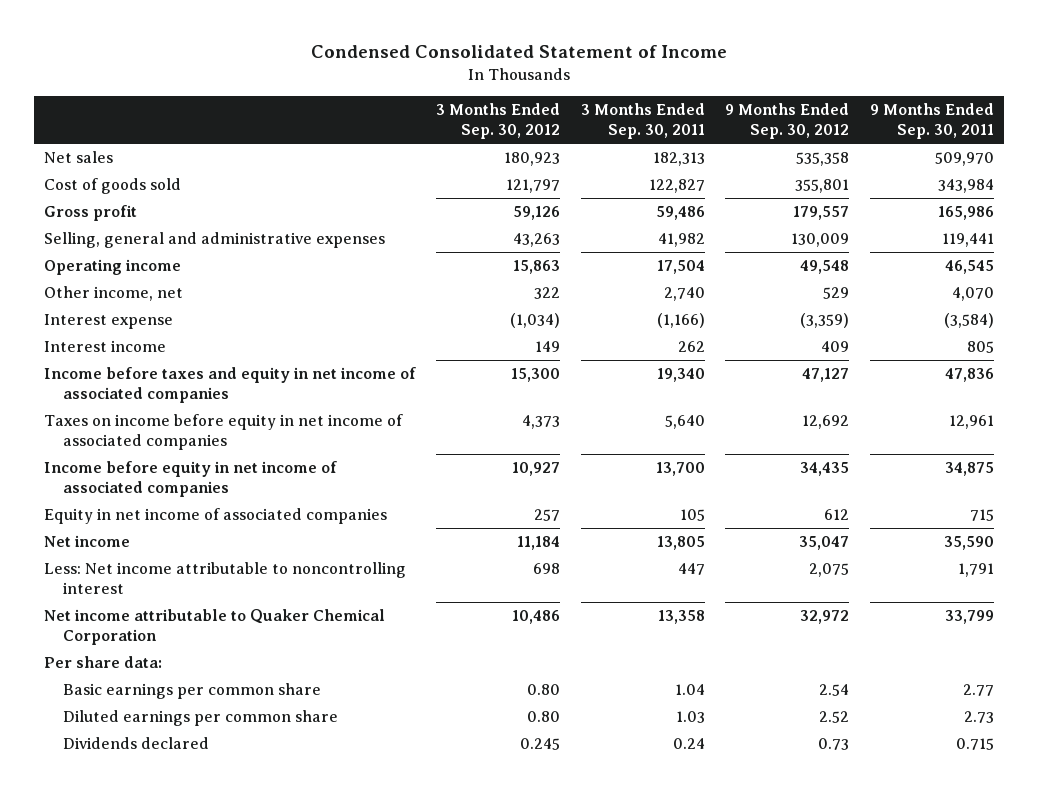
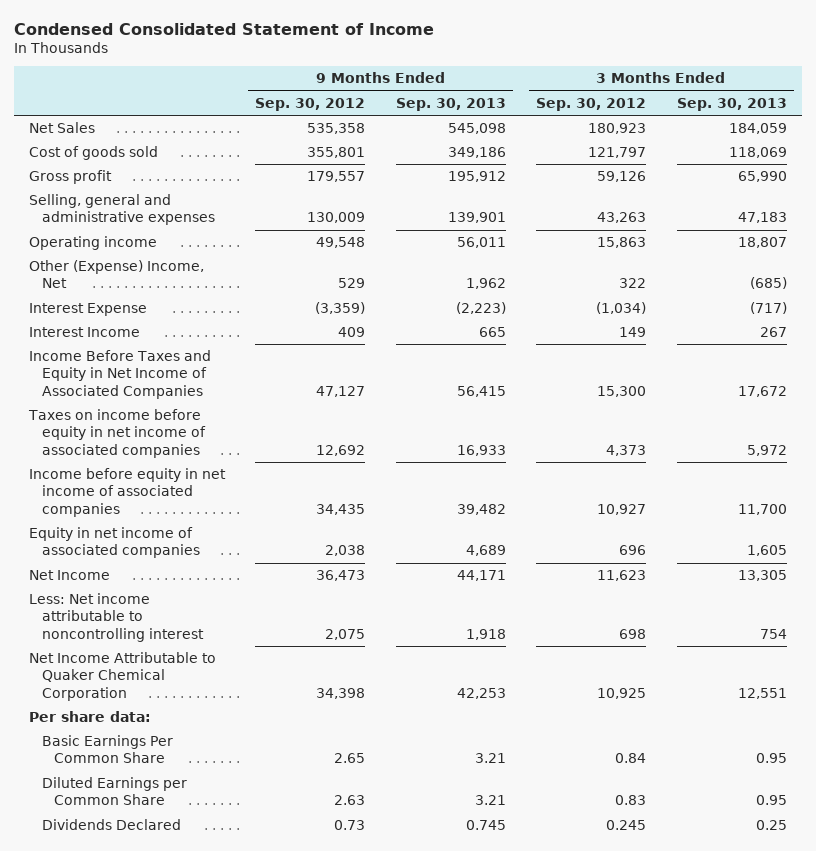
[580,103,705,140] 3 Months Ended Sep. 30, 2011 -> none
[869,103,994,140] 9 Months Ended Sep. 30, 2011 -> none
none -> [395,97,506,111] Sep. 30, 2013
none -> [676,97,787,111] Sep. 30, 2013
[43,150,113,163] Net sales -> [28,122,95,134] Net Sales
[43,285,183,301] Other income, net -> [28,260,204,289] Other (Expense) Income, Net
[43,313,173,329] Interest expense -> [28,303,147,317] Interest Expense
[43,339,166,352] Interest income -> [28,327,140,338] Interest Income
[43,366,416,404] Income before taxes and equity in net income of associated companies -> [28,350,211,399] Income Before Taxes and Equity in Net Income of Associated Companies
[534,508,561,521] 257 -> [619,545,647,556] 696
[824,508,850,520] 612 -> [325,545,366,557] 2,038
[43,534,130,547] Net income -> [28,570,110,581] Net Income
[517,535,561,550] 11,184 -> [597,570,647,582] 11,623
[799,535,850,550] 35,047 -> [316,570,366,582] 36,473
[43,608,385,646] Net income attributable to Quaker Chemical Corporation -> [28,652,216,701] Net Income Attributable to Quaker Chemical Corporation
[512,609,561,624] 10,486 -> [597,687,647,699] 10,925
[800,609,850,624] 32,972 -> [316,687,366,699] 34,398
[62,682,321,699] Basic earnings per common share -> [41,735,173,764] Basic Earnings Per Common Share
[527,683,561,695] 0.80 -> [615,753,647,764] 0.84
[819,683,850,696] 2.54 -> [334,753,366,764] 2.65
[62,709,338,726] Diluted earnings per common share -> [41,777,187,806] Diluted Earnings per Common Share
[527,710,561,722] 0.80 -> [615,795,647,806] 0.83
[819,710,850,723] 2.52 -> [334,795,366,806] 2.63
[62,736,209,749] Dividends declared -> [41,819,181,831] Dividends Declared

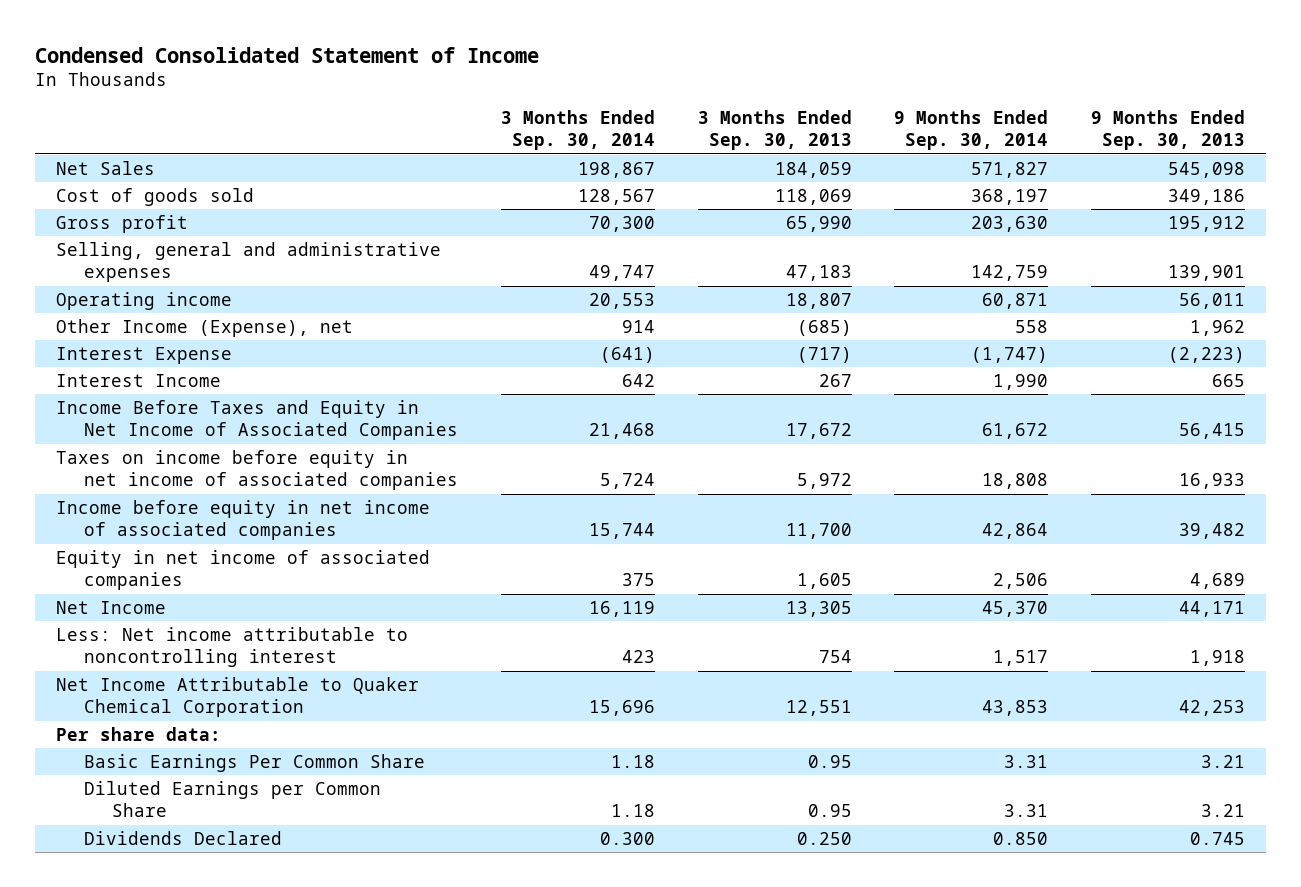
[255,97,366,111] Sep. 30, 2012 -> none
[536,97,647,111] Sep. 30, 2012 -> none
none -> [500,110,655,151] 3 Months Ended Sep. 30, 2014
none -> [894,110,1049,151] 9 Months Ended Sep. 30, 2014
[28,260,204,289] Other (Expense) Income, Net -> [56,319,354,338] Other Income (Expense), net
[755,820,787,831] 0.25 -> [796,832,852,846] 0.250

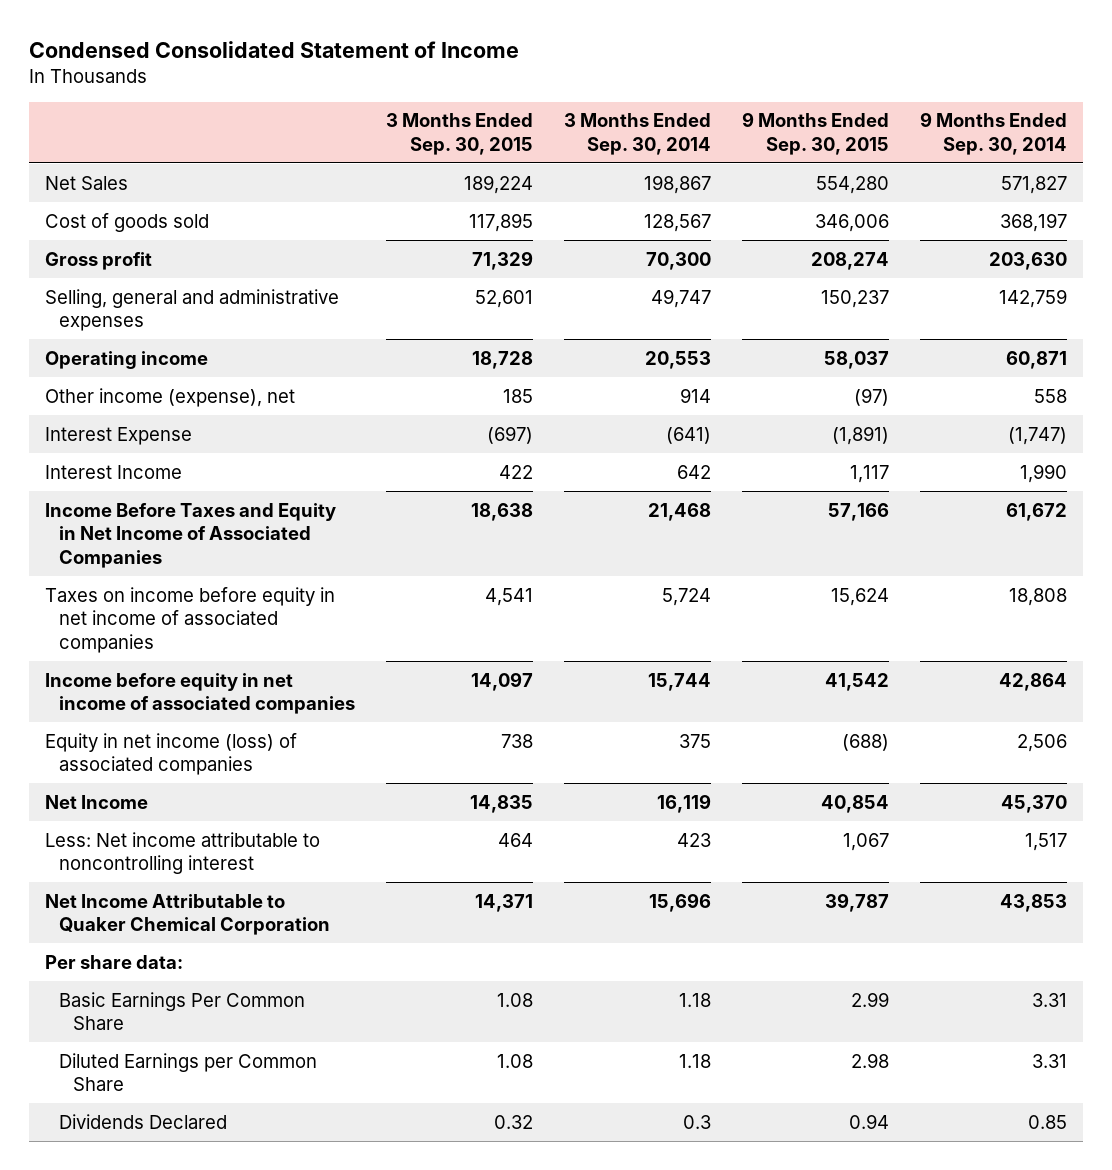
[697,110,852,151] 3 Months Ended Sep. 30, 2013 -> none
[1090,110,1245,151] 9 Months Ended Sep. 30, 2013 -> none
none -> [385,113,533,155] 3 Months Ended Sep. 30, 2015
none -> [741,112,889,155] 9 Months Ended Sep. 30, 2015
[56,319,354,338] Other Income (Expense), net -> [44,387,295,407] Other income (expense), net
[56,550,431,591] Equity in net income of associated companies -> [44,732,297,776] Equity in net income (loss) of associated companies
[599,832,655,846] 0.300 -> [682,1114,711,1129] 0.3
[993,832,1049,846] 0.850 -> [1028,1114,1068,1129] 0.85

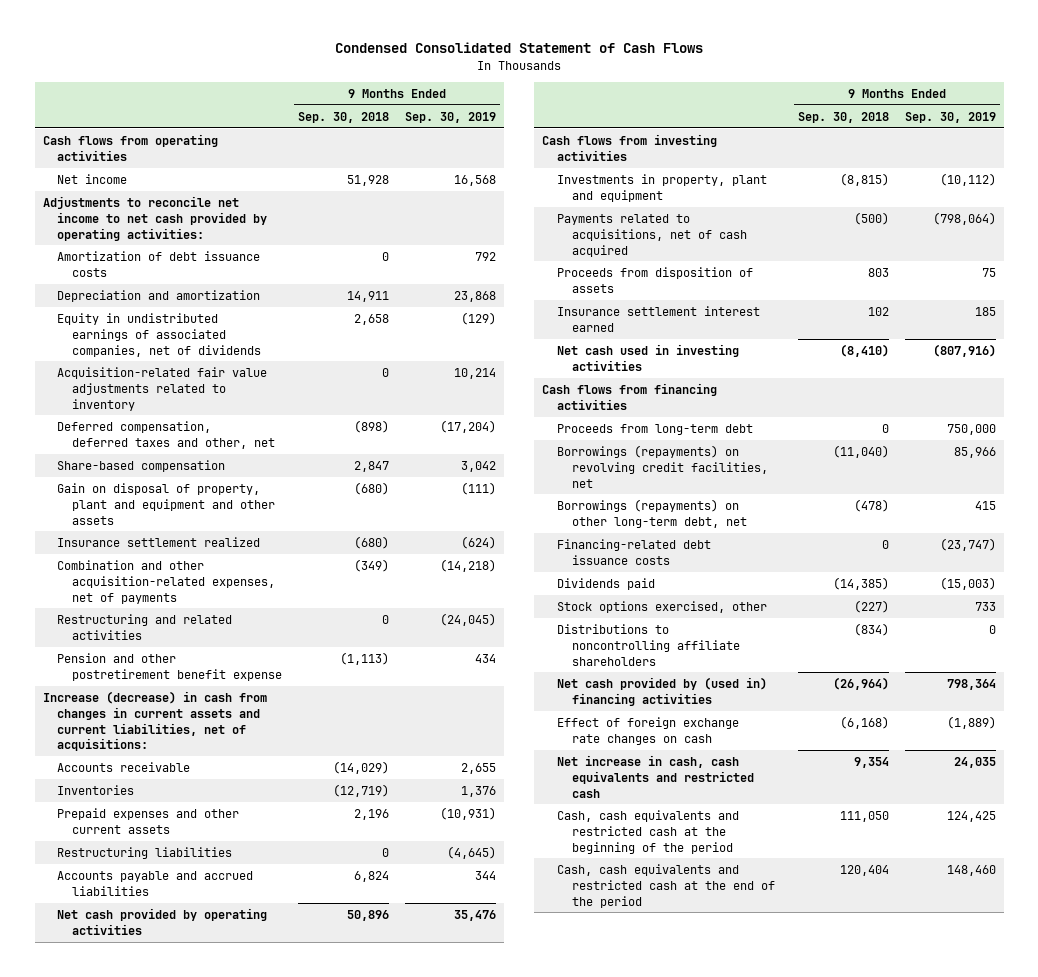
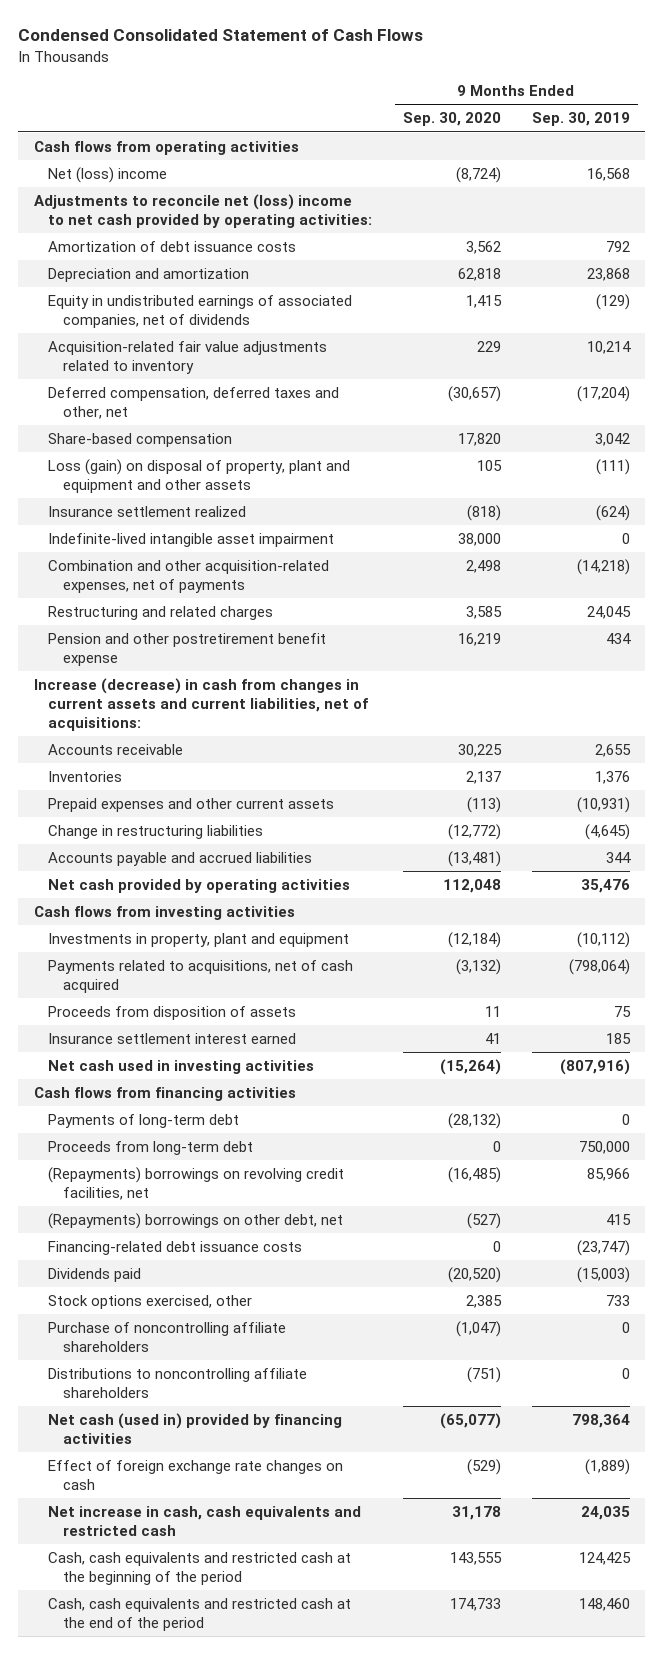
[297,111,389,123] Sep. 30, 2018 -> none
none -> [403,112,502,127] Sep. 30, 2020
[57,173,128,184] Net income -> [48,167,168,184] Net (loss) income
[42,195,268,241] Adjustments to reconcile net income to net cash provided by operating activities: -> [33,194,373,228] Adjustments to reconcile net (loss) income to net cash provided by operating activities:
[57,482,275,525] Gain on disposal of property, plant and equipment and other assets -> [48,459,351,493] Loss (gain) on disposal of property, plant and equipment and other assets
none -> [48,533,335,548] Indefinite-lived intangible asset impairment
[57,613,233,640] Restructuring and related activities -> [48,606,274,621] Restructuring and related charges
[439,612,496,626] (24,045) -> [586,606,631,620] 24,045
[57,846,233,859] Restructuring liabilities -> [48,825,264,840] Change in restructuring liabilities
none -> [48,1114,240,1129] Payments of long-term debt
[557,444,768,488] Borrowings (repayments) on revolving credit facilities, net -> [48,1167,345,1200] (Repayments) borrowings on revolving credit facilities, net
[557,498,747,528] Borrowings (repayments) on other long-term debt, net -> [48,1213,344,1230] (Repayments) borrowings on other debt, net
none -> [48,1322,287,1352] Purchase of noncontrolling affiliate shareholders
[557,676,768,706] Net cash provided by (used in) financing activities -> [48,1413,343,1444] Net cash (used in) provided by financing activities

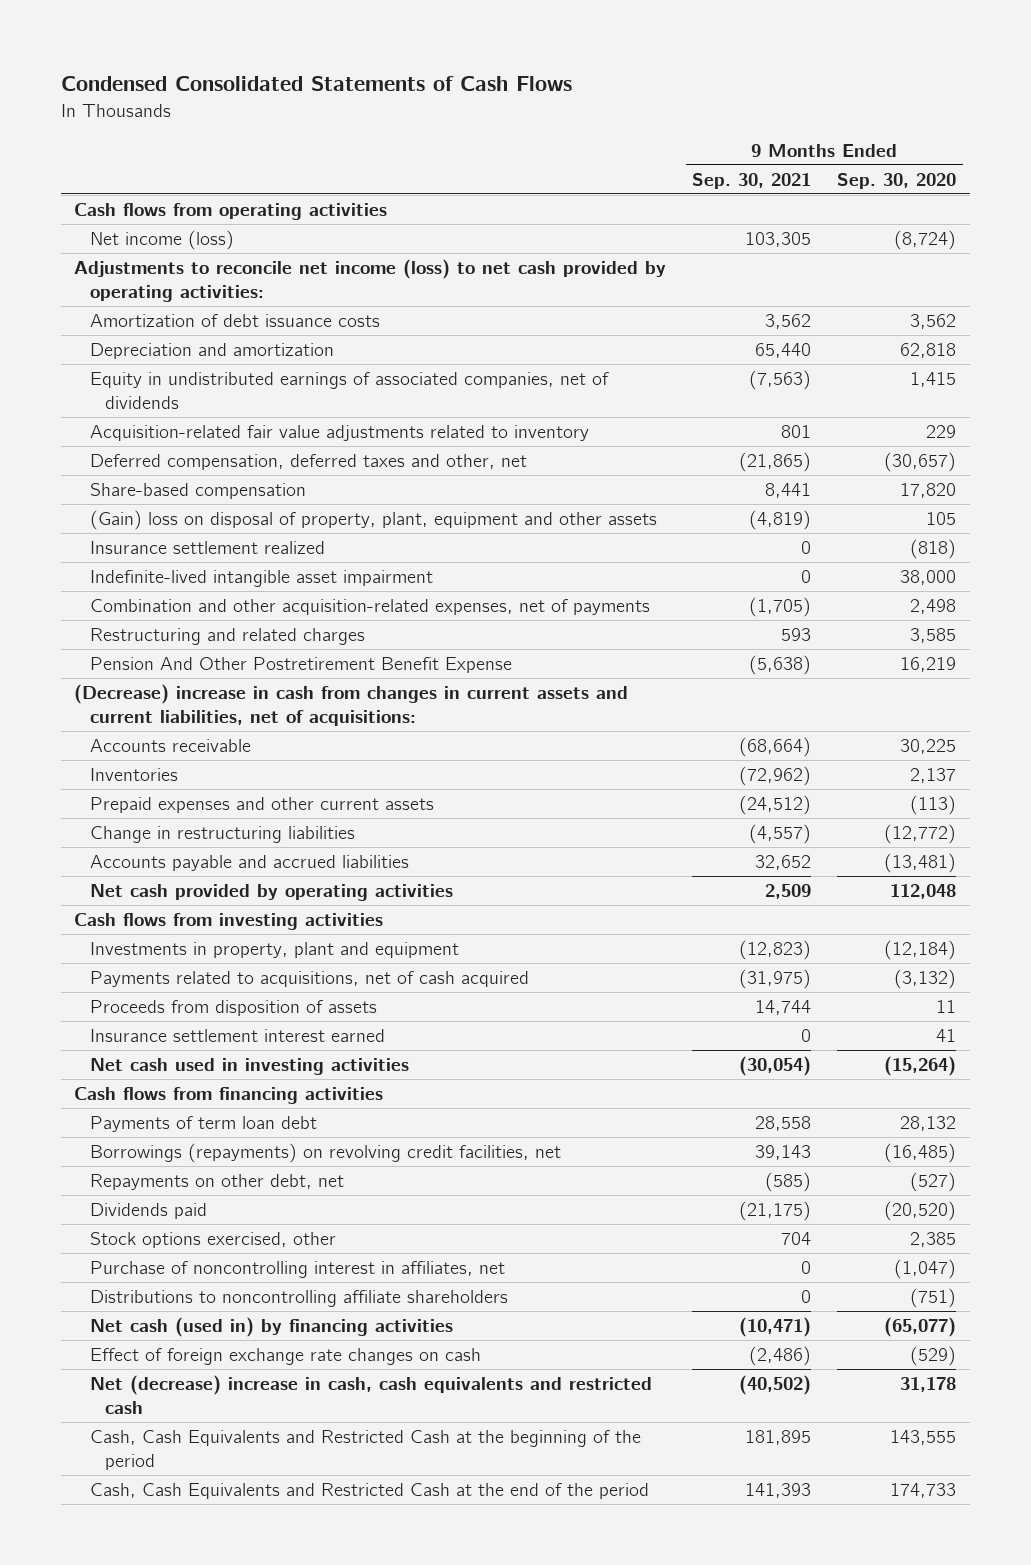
[18,29,424,42] Condensed Consolidated Statement of Cash Flows -> [61,75,573,91] Condensed Consolidated Statements of Cash Flows
[531,112,630,127] Sep. 30, 2019 -> none
none -> [692,172,812,189] Sep. 30, 2021
[48,167,168,184] Net (loss) income -> [89,230,234,251] Net income (loss)
[33,194,373,228] Adjustments to reconcile net (loss) income to net cash provided by operating activities: -> [74,259,667,303] Adjustments to reconcile net income (loss) to net cash provided by operating activities:
[48,459,351,493] Loss (gain) on disposal of property, plant and equipment and other assets -> [89,510,657,531] (Gain) loss on disposal of property, plant, equipment and other assets
[48,633,327,666] Pension and other postretirement benefit expense -> [89,657,512,674] Pension And Other Postretirement Benefit Expense
[33,678,369,731] Increase (decrease) in cash from changes in current assets and current liabilities, net of acquisitions: -> [74,684,629,727] (Decrease) increase in cash from changes in current assets and current liabilities, net of acquisitions:
[48,1141,254,1156] Proceeds from long-term debt -> none
[48,1241,303,1256] Financing-related debt issuance costs -> none
[48,1114,240,1129] Payments of long-term debt -> [89,1116,317,1133] Payments of term loan debt
[448,1113,502,1130] (28,132) -> [900,1116,957,1132] 28,132
[48,1167,345,1200] (Repayments) borrowings on revolving credit facilities, net -> [89,1143,561,1164] Borrowings (repayments) on revolving credit facilities, net
[48,1213,344,1230] (Repayments) borrowings on other debt, net -> [89,1174,344,1191] Repayments on other debt, net
[48,1322,287,1352] Purchase of noncontrolling affiliate shareholders -> [89,1261,505,1279] Purchase of noncontrolling interest in affiliates, net
[48,1413,343,1444] Net cash (used in) provided by financing activities -> [89,1317,453,1338] Net cash (used in) by financing activities
[48,1506,362,1536] Net increase in cash, cash equivalents and restricted cash -> [89,1375,652,1415] Net (decrease) increase in cash, cash equivalents and restricted cash
[48,1552,352,1585] Cash, cash equivalents and restricted cash at the beginning of the period -> [89,1430,641,1471] Cash, Cash Equivalents and Restricted Cash at the beginning of the period
[48,1598,352,1631] Cash, cash equivalents and restricted cash at the end of the period -> [89,1483,649,1500] Cash, Cash Equivalents and Restricted Cash at the end of the period

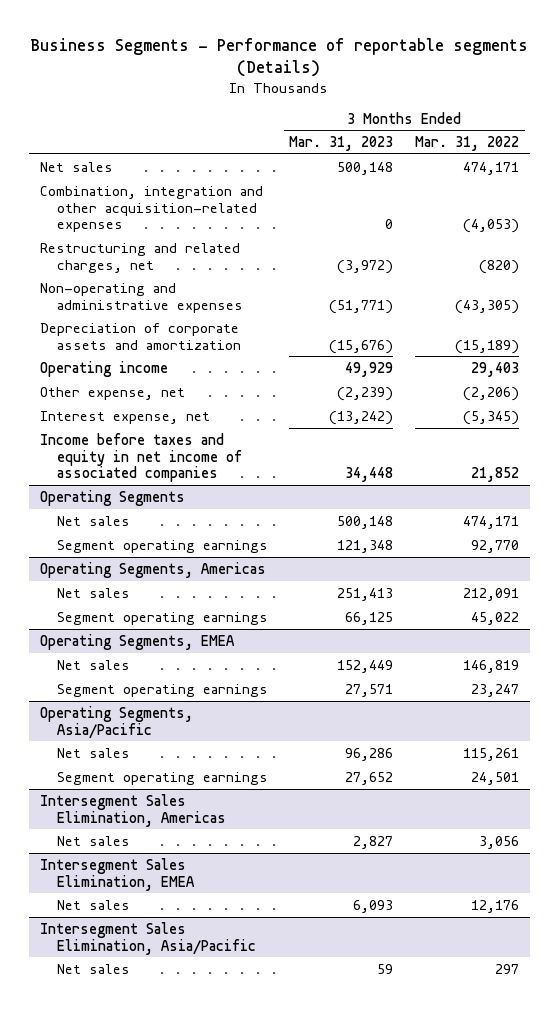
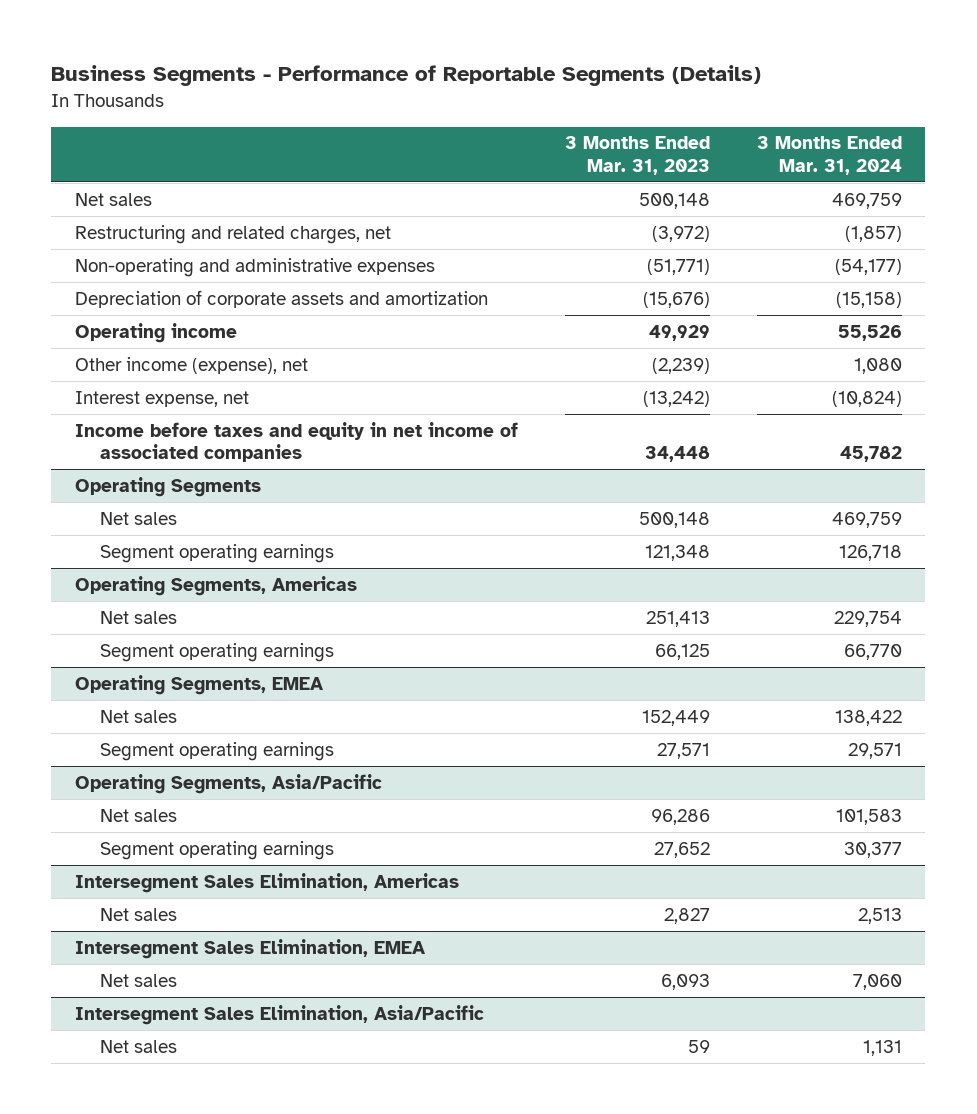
[30,37,529,78] Business Segments - Performance of reportable segments (Details) -> [51,65,762,87] Business Segments - Performance of Reportable Segments (Details)
[415,136,520,152] Mar. 31, 2022 -> none
none -> [756,136,902,175] 3 Months Ended Mar. 31, 2024
[39,185,263,233] Combination, integration and other acquisition-related expenses -> none
[39,386,185,400] Other expense, net -> [74,356,308,374] Other income (expense), net

